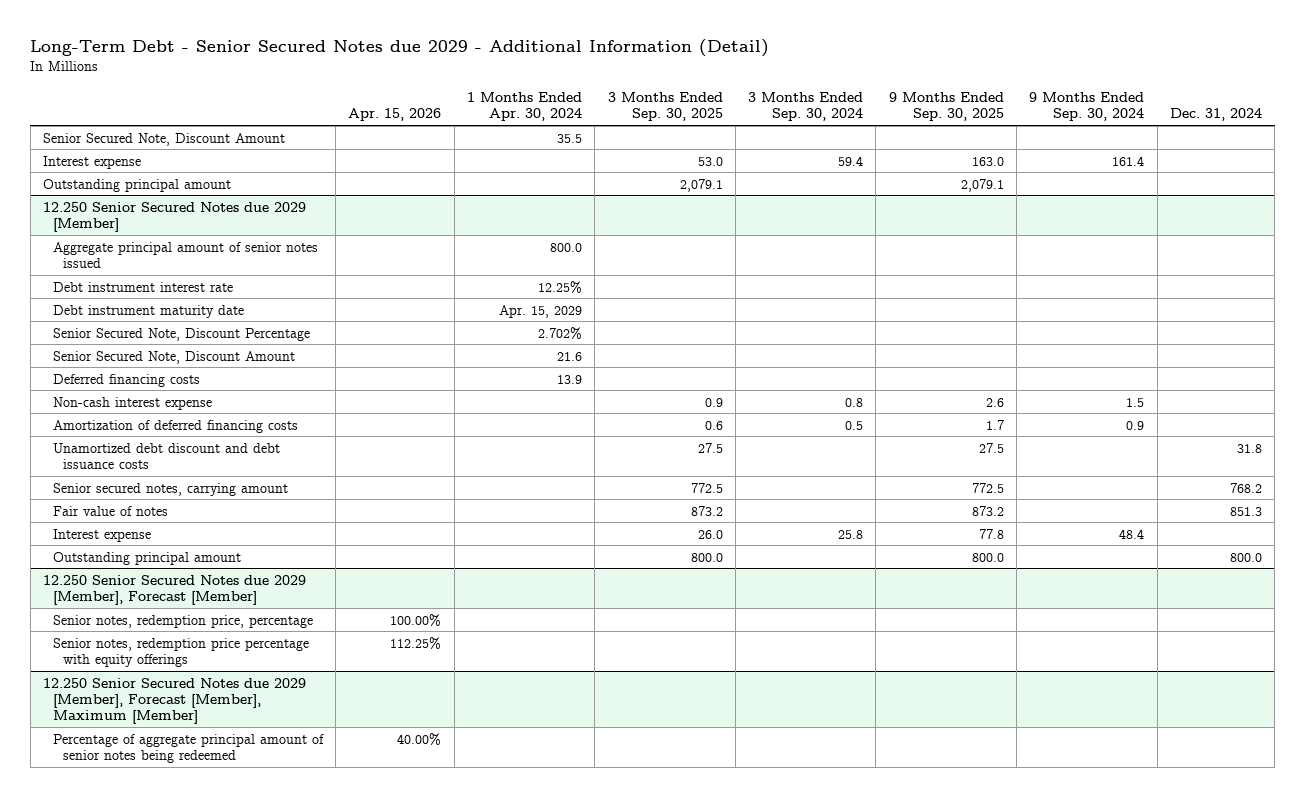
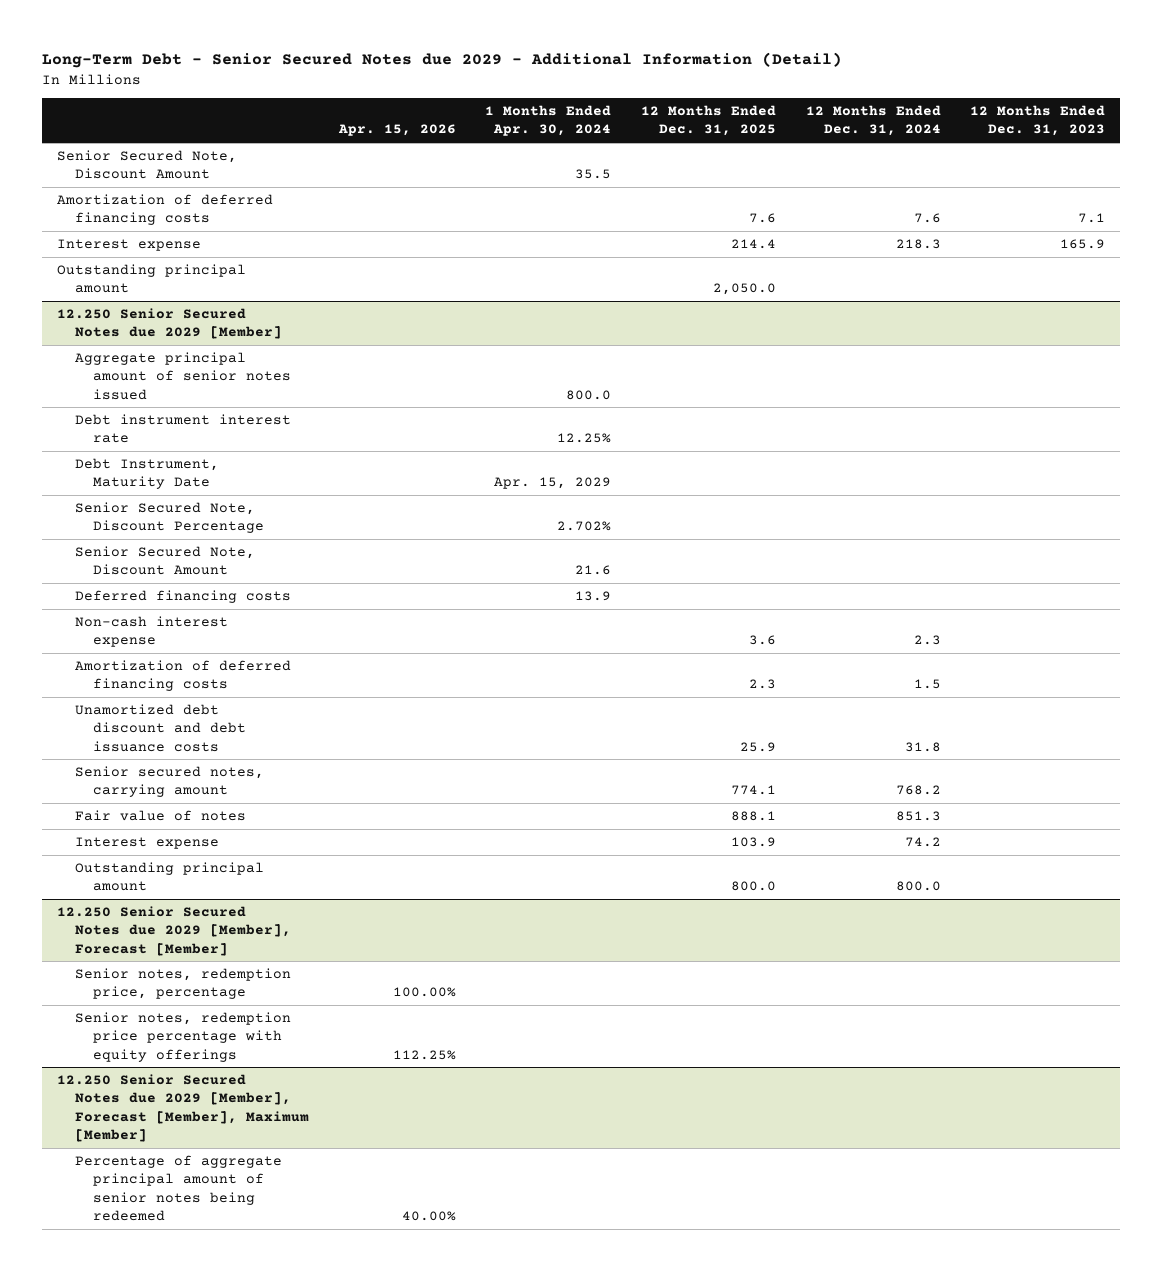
[607,91,723,122] 3 Months Ended Sep. 30, 2025 -> none
[748,91,864,122] 3 Months Ended Sep. 30, 2024 -> none
[888,91,1004,122] 9 Months Ended Sep. 30, 2025 -> none
[1029,91,1145,122] 9 Months Ended Sep. 30, 2024 -> none
[1169,108,1262,122] Dec. 31, 2024 -> none
none -> [640,105,776,137] 12 Months Ended Dec. 31, 2025
none -> [805,105,941,137] 12 Months Ended Dec. 31, 2024
none -> [970,105,1106,137] 12 Months Ended Dec. 31, 2023
none -> [56,194,273,226] Amortization of deferred financing costs
[52,304,244,318] Debt instrument maturity date -> [75,458,220,490] Debt Instrument, Maturity Date

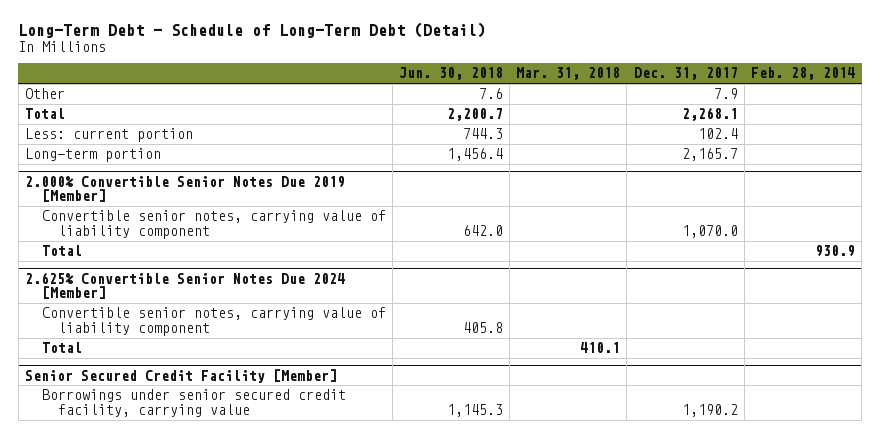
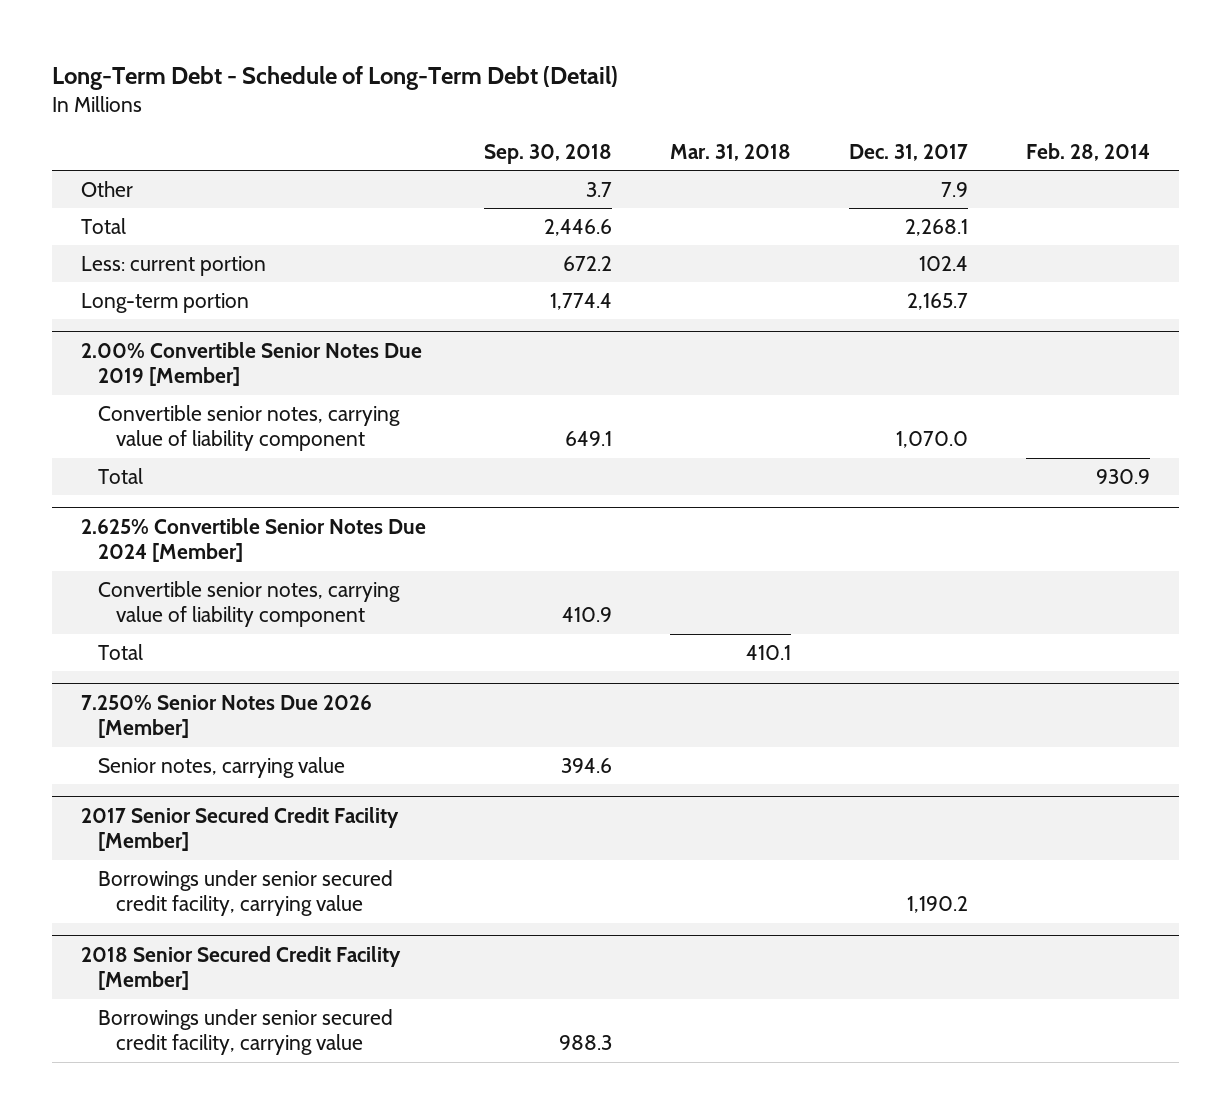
[399,67,504,81] Jun. 30, 2018 -> none
none -> [483,143,612,164] Sep. 30, 2018
[25,175,346,202] 2.000% Convertible Senior Notes Due 2019 [Member] -> [80,341,422,387] 2.00% Convertible Senior Notes Due 2019 [Member]
none -> [80,694,372,739] 7.250% Senior Notes Due 2026 [Member]
none -> [98,756,346,778] Senior notes, carrying value
[25,368,338,383] Senior Secured Credit Facility [Member] -> [80,806,399,852] 2017 Senior Secured Credit Facility [Member]
none -> [80,945,401,991] 2018 Senior Secured Credit Facility [Member]
none -> [98,1008,394,1056] Borrowings under senior secured credit facility, carrying value

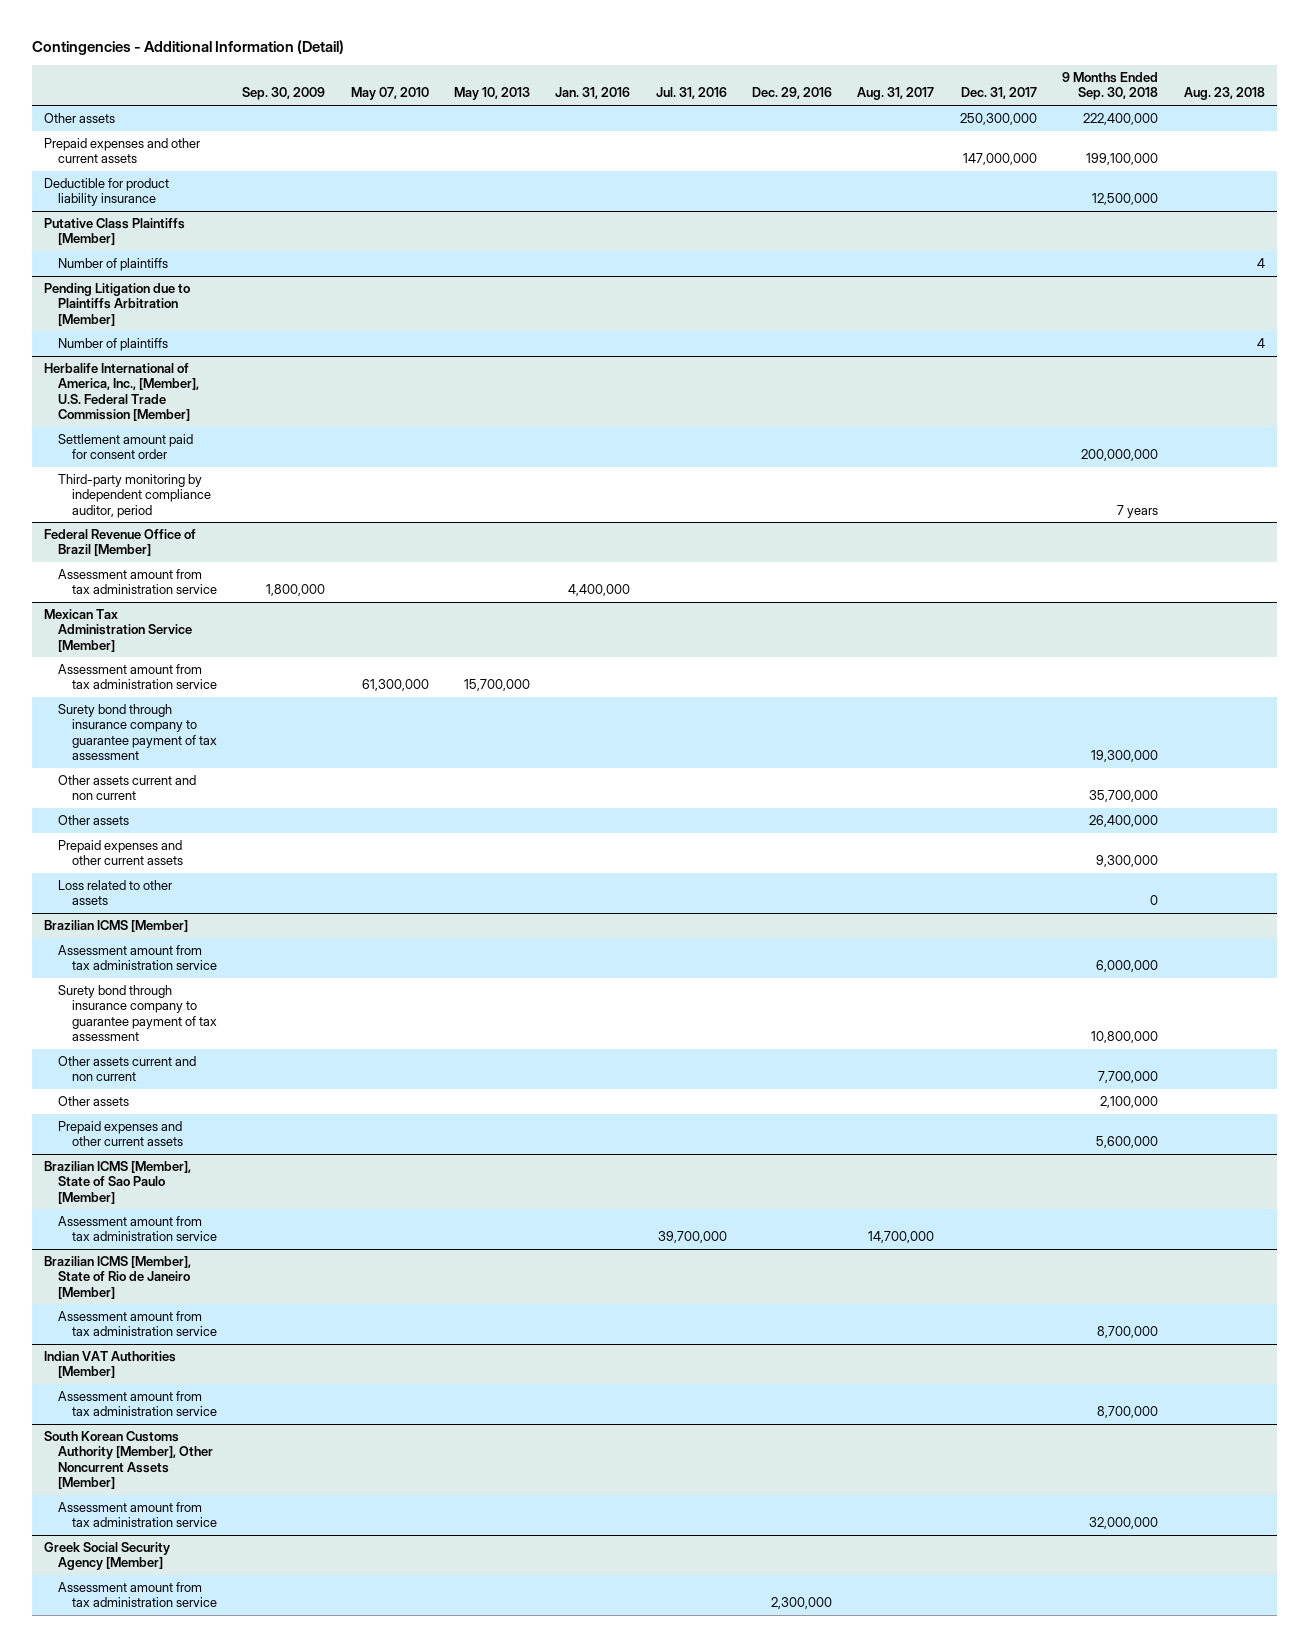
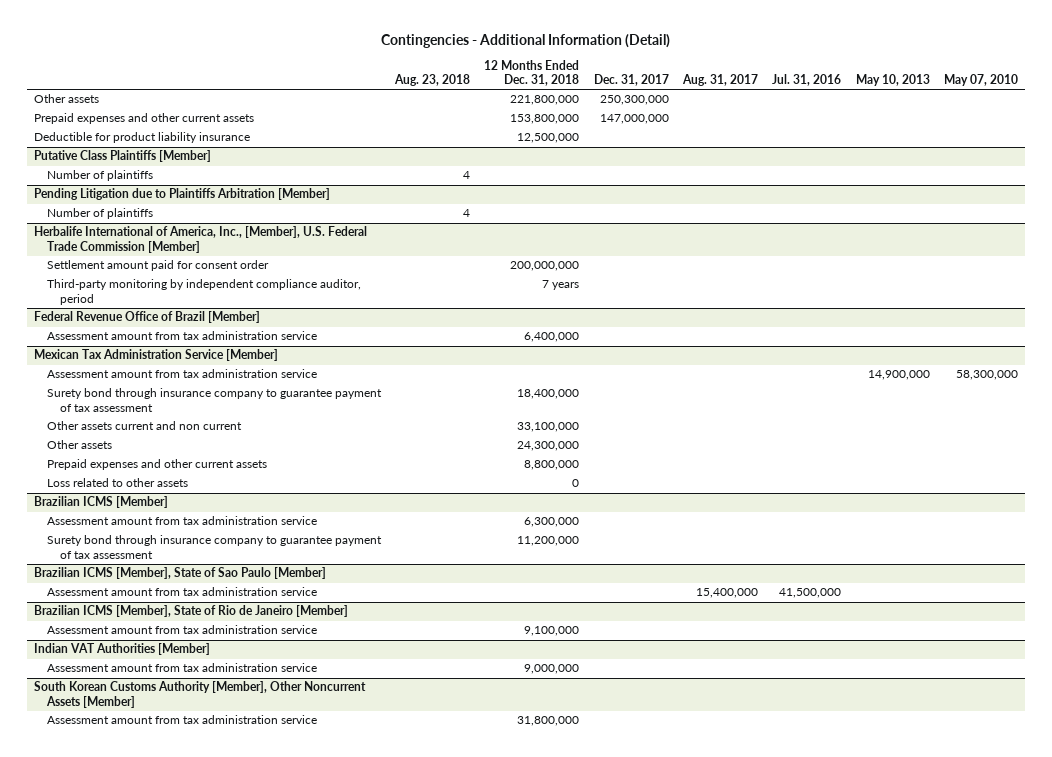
[242,87,326,101] Sep. 30, 2009 -> none
[555,87,631,100] Jan. 31, 2016 -> none
[752,87,833,100] Dec. 29, 2016 -> none
[1062,72,1159,101] 9 Months Ended Sep. 30, 2018 -> none
none -> [484,59,580,87] 12 Months Ended Dec. 31, 2018
[361,679,429,692] 61,300,000 -> [955,370,1018,381] 58,300,000
[463,679,530,692] 15,700,000 -> [867,370,930,381] 14,900,000
[58,1056,197,1082] Other assets current and non current -> none
[58,1096,130,1107] Other assets -> none
[58,1121,183,1147] Prepaid expenses and other current assets -> none
[657,1231,727,1244] 39,700,000 -> [779,588,842,599] 41,500,000
[868,1231,935,1244] 14,700,000 -> [696,588,759,599] 15,400,000
[44,1542,171,1571] Greek Social Security Agency [Member] -> none
[58,1582,217,1608] Assessment amount from tax administration service -> none

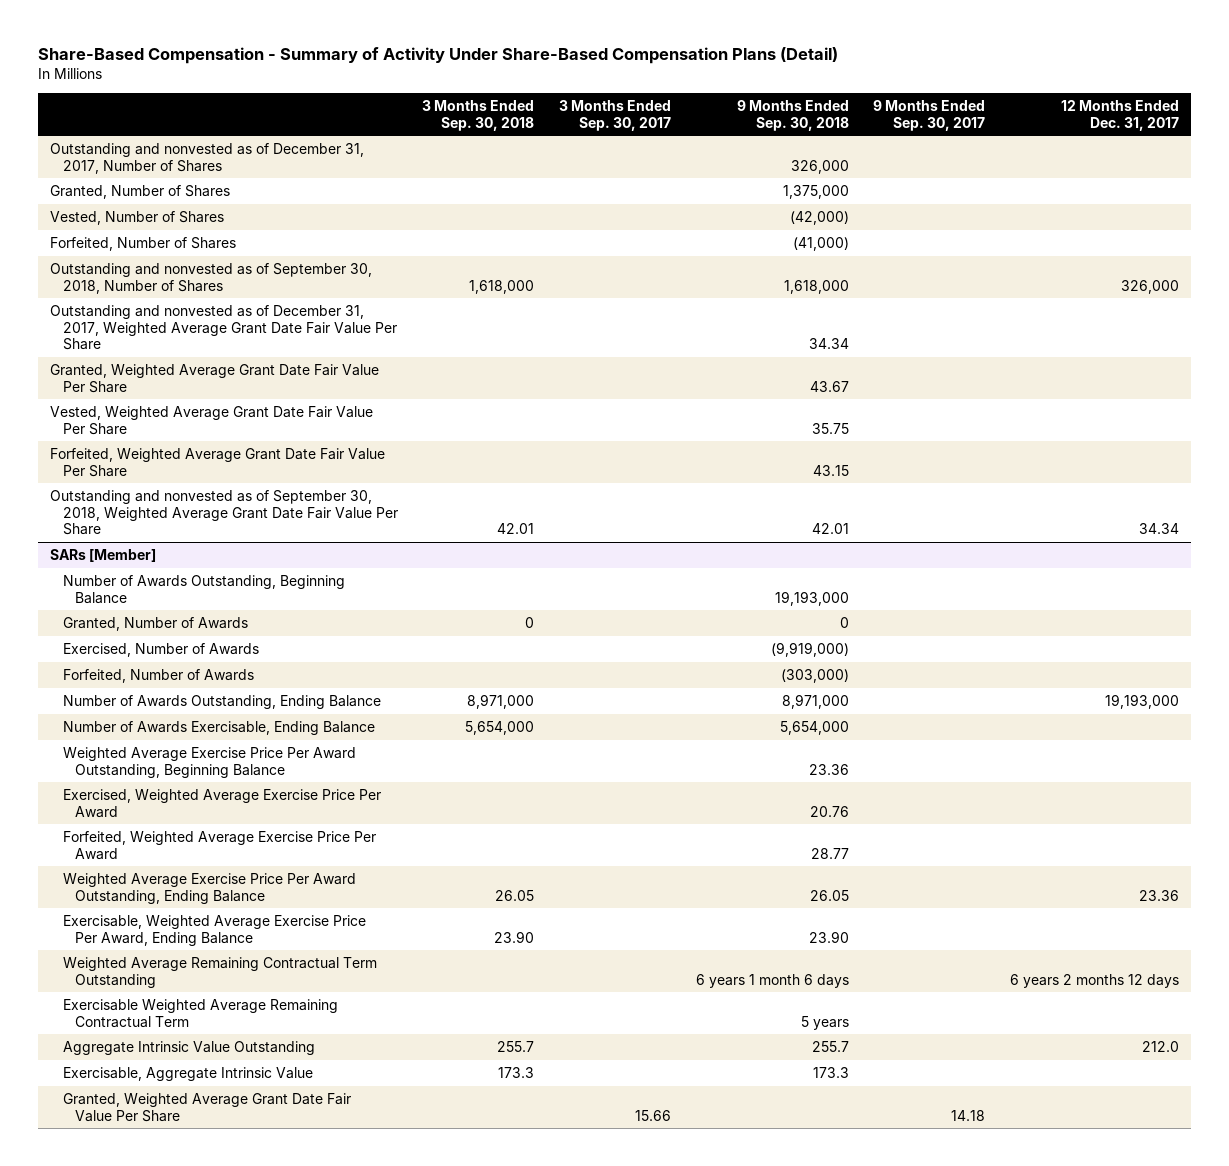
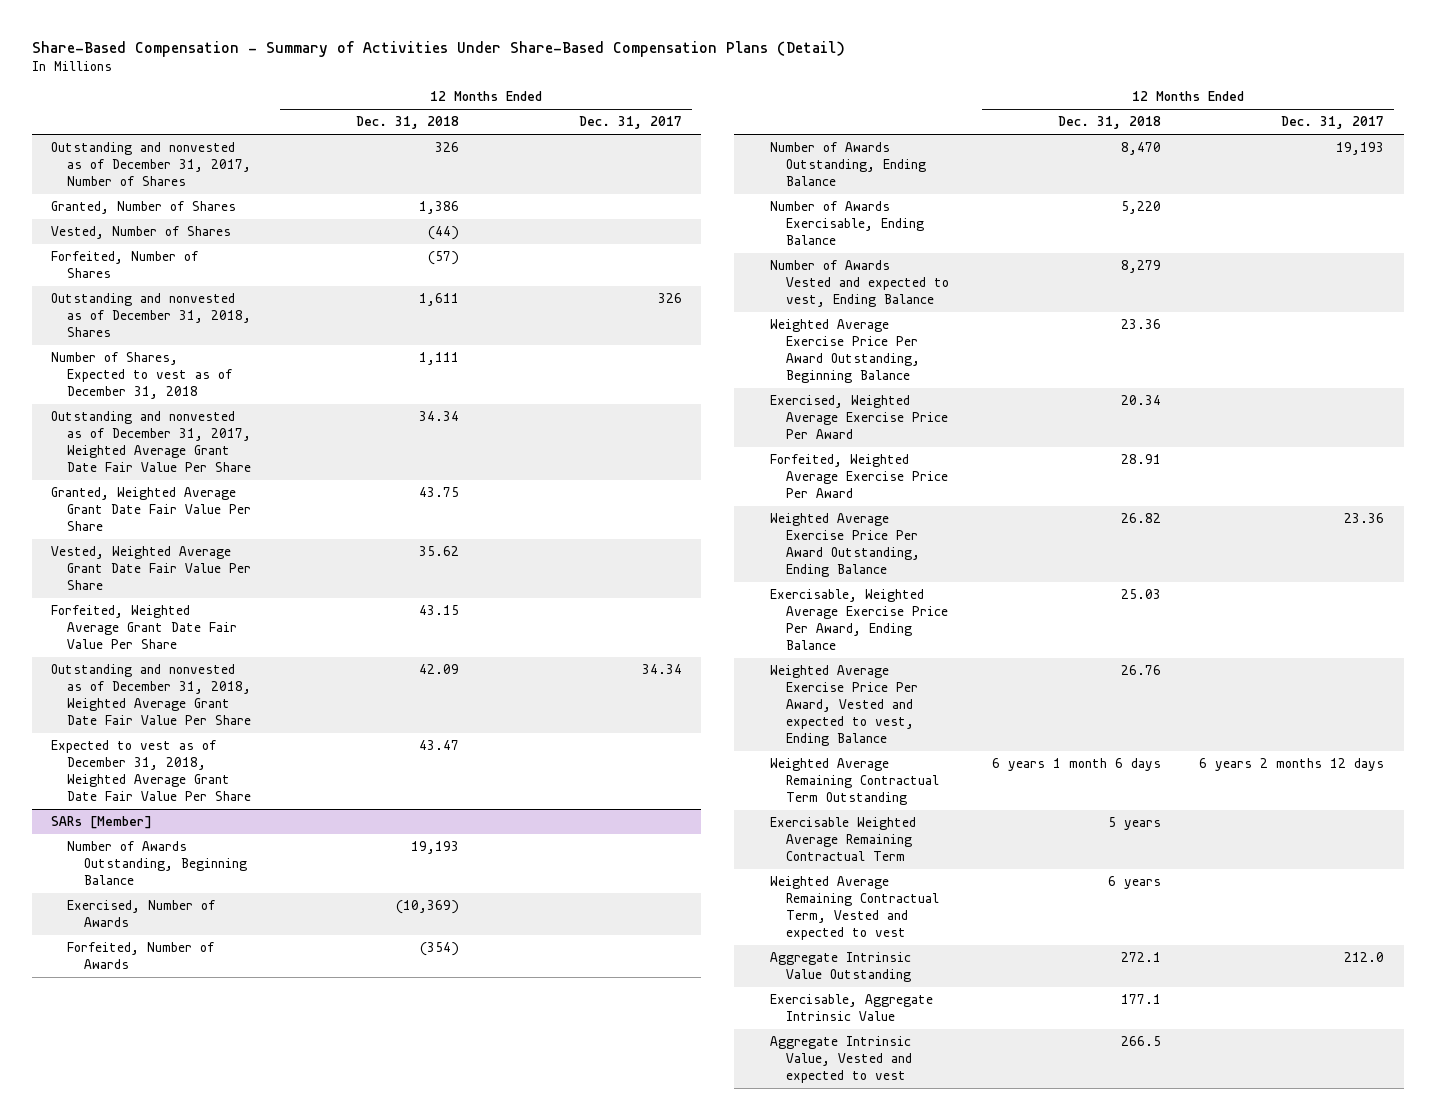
[37,46,838,64] Share-Based Compensation - Summary of Activity Under Share-Based Compensation Plans (Detail) -> [32,40,846,57] Share-Based Compensation - Summary of Activities Under Share-Based Compensation Plans (Detail)
[422,100,535,131] 3 Months Ended Sep. 30, 2018 -> none
[558,100,671,131] 3 Months Ended Sep. 30, 2017 -> none
[736,100,849,131] 9 Months Ended Sep. 30, 2018 -> none
[873,100,986,131] 9 Months Ended Sep. 30, 2017 -> none
none -> [355,116,459,130] Dec. 31, 2018
[50,262,373,294] Outstanding and nonvested as of September 30, 2018, Number of Shares -> [51,293,252,338] Outstanding and nonvested as of December 31, 2018, Shares
[1121,279,1180,294] 326,000 -> [658,293,683,304] 326
none -> [51,352,233,400] Number of Shares, Expected to vest as of December 31, 2018
[50,489,398,536] Outstanding and nonvested as of September 30, 2018, Weighted Average Grant Date Fair Value Per Share -> [51,664,252,726] Outstanding and nonvested as of December 31, 2018, Weighted Average Grant Date Fair Value Per Share
none -> [51,740,252,802] Expected to vest as of December 31, 2018, Weighted Average Grant Date Fair Value Per Share
[62,616,248,631] Granted, Number of Awards -> none
[1105,693,1180,709] 19,193,000 -> [1336,142,1385,156] 19,193
none -> [769,260,949,308] Number of Awards Vested and expected to vest, Ending Balance
none -> [769,665,918,747] Weighted Average Exercise Price Per Award, Vested and expected to vest, Ending Balance
none -> [769,876,939,941] Weighted Average Remaining Contractual Term, Vested and expected to vest
[62,1092,351,1122] Granted, Weighted Average Grant Date Fair Value Per Share -> none
none -> [769,1036,912,1084] Aggregate Intrinsic Value, Vested and expected to vest

